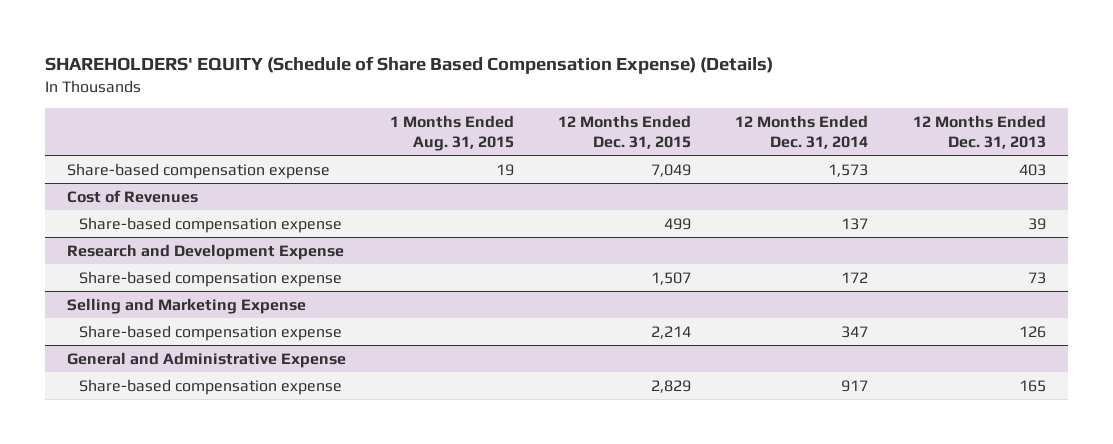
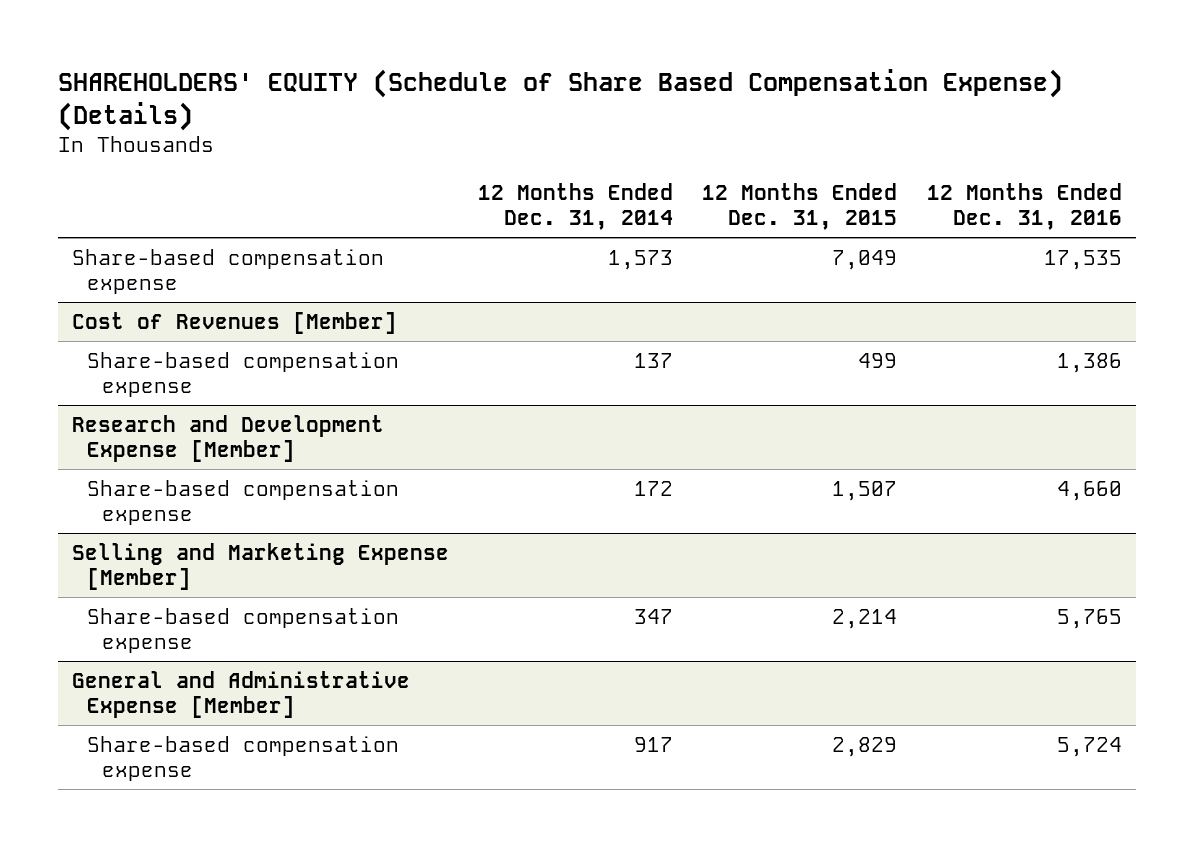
[390,114,515,151] 1 Months Ended Aug. 31, 2015 -> none
[912,114,1046,149] 12 Months Ended Dec. 31, 2013 -> none
none -> [926,183,1122,231] 12 Months Ended Dec. 31, 2016
[67,189,199,203] Cost of Revenues -> [72,312,398,335] Cost of Revenues [Member]
[67,243,345,260] Research and Development Expense -> [72,415,385,462] Research and Development Expense [Member]
[67,297,307,314] Selling and Marketing Expense -> [72,543,450,590] Selling and Marketing Expense [Member]
[67,351,347,368] General and Administrative Expense -> [72,671,411,718] General and Administrative Expense [Member]

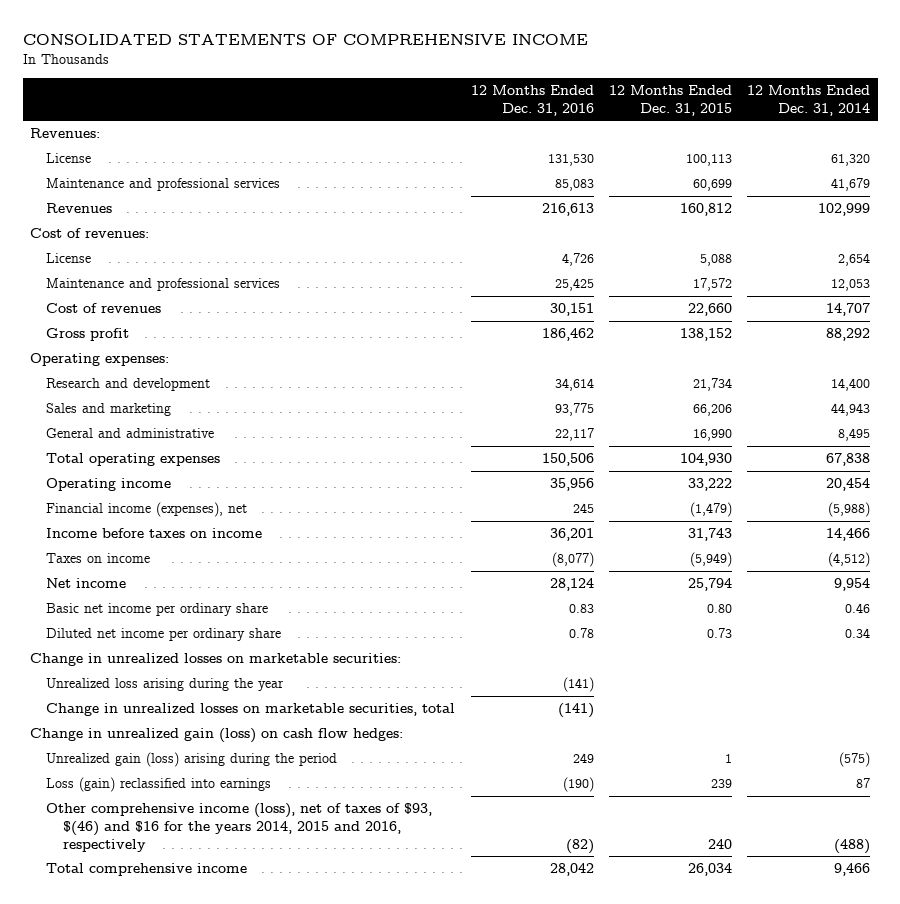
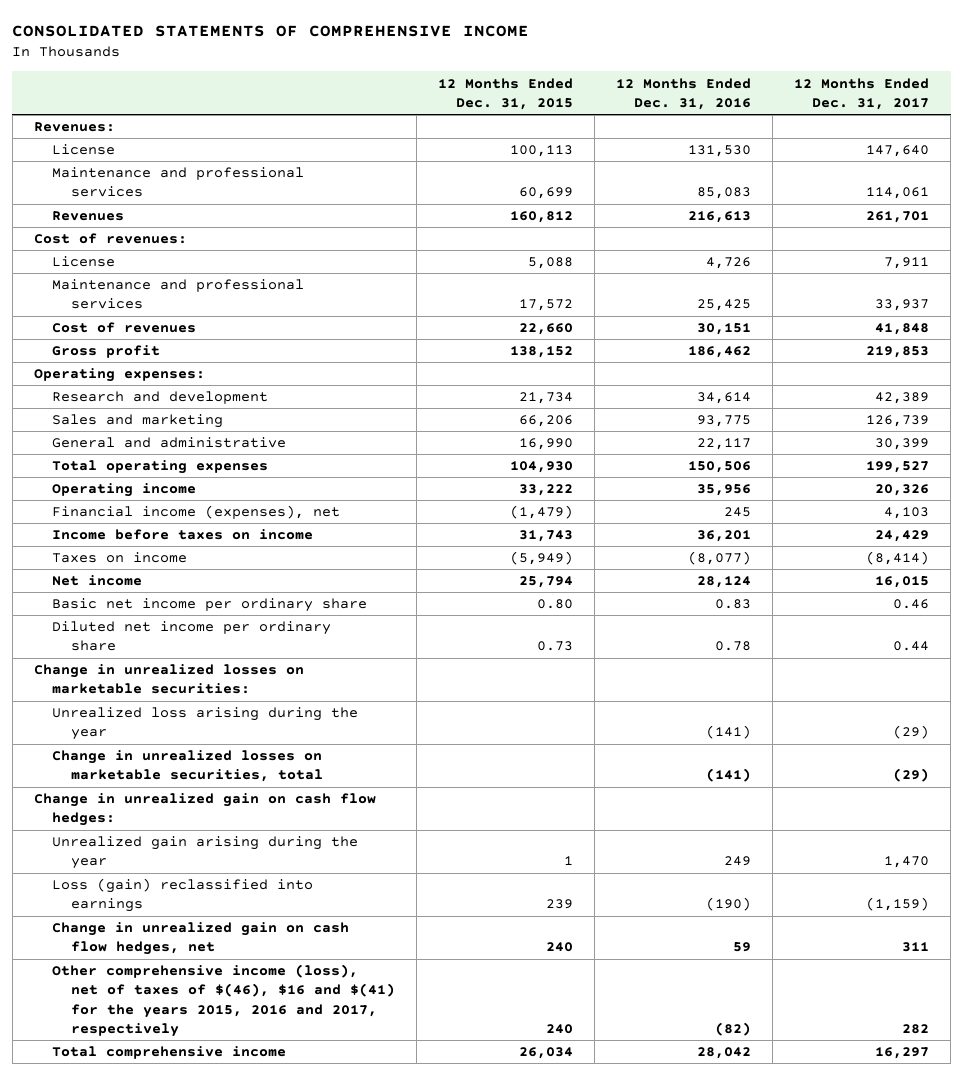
[747,84,871,116] 12 Months Ended Dec. 31, 2014 -> none
none -> [794,77,930,110] 12 Months Ended Dec. 31, 2017
[30,728,404,744] Change in unrealized gain (loss) on cash flow hedges: -> [33,793,376,827] Change in unrealized gain on cash flow hedges:
[46,752,338,768] Unrealized gain (loss) arising during the period -> [52,836,359,870] Unrealized gain arising during the year
none -> [52,922,350,956] Change in unrealized gain on cash flow hedges, net
[46,803,433,852] Other comprehensive income (loss), net of taxes of $93, $(46) and $16 for the years 2014, 2015 and 2016, respectively -> [52,964,395,1037] Other comprehensive income (loss), net of taxes of $(46), $16 and $(41) for the years 2015, 2016 and 2017, respectively

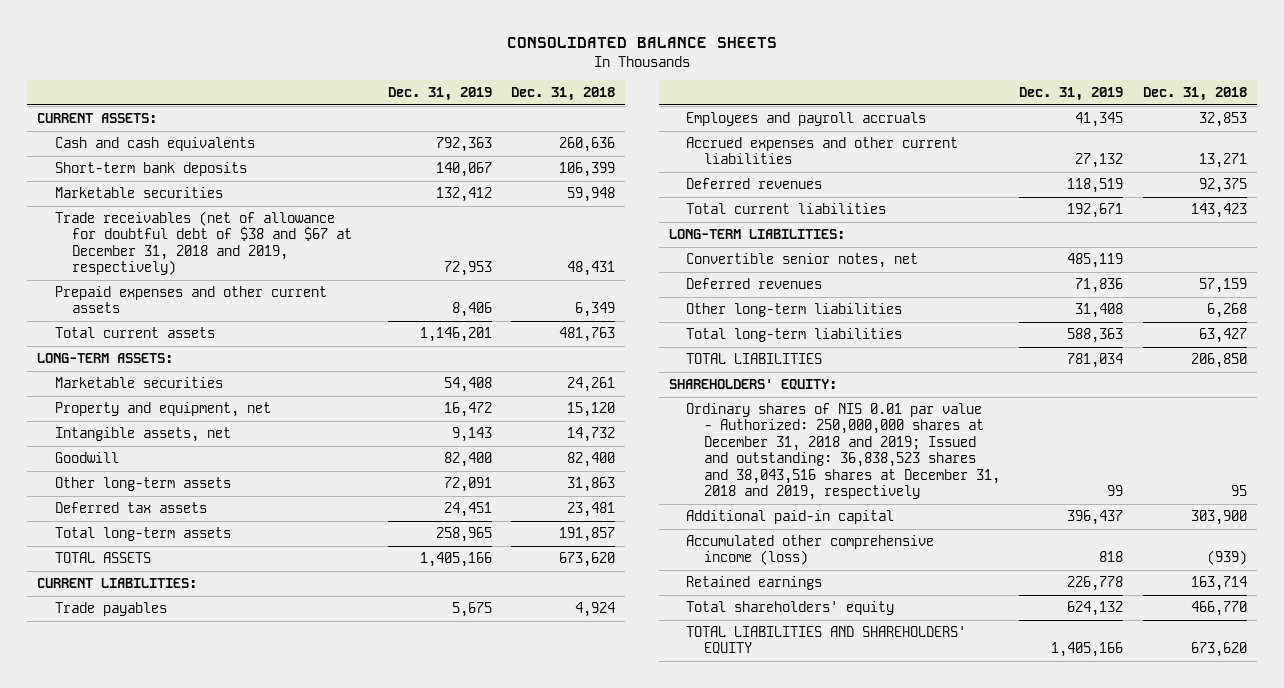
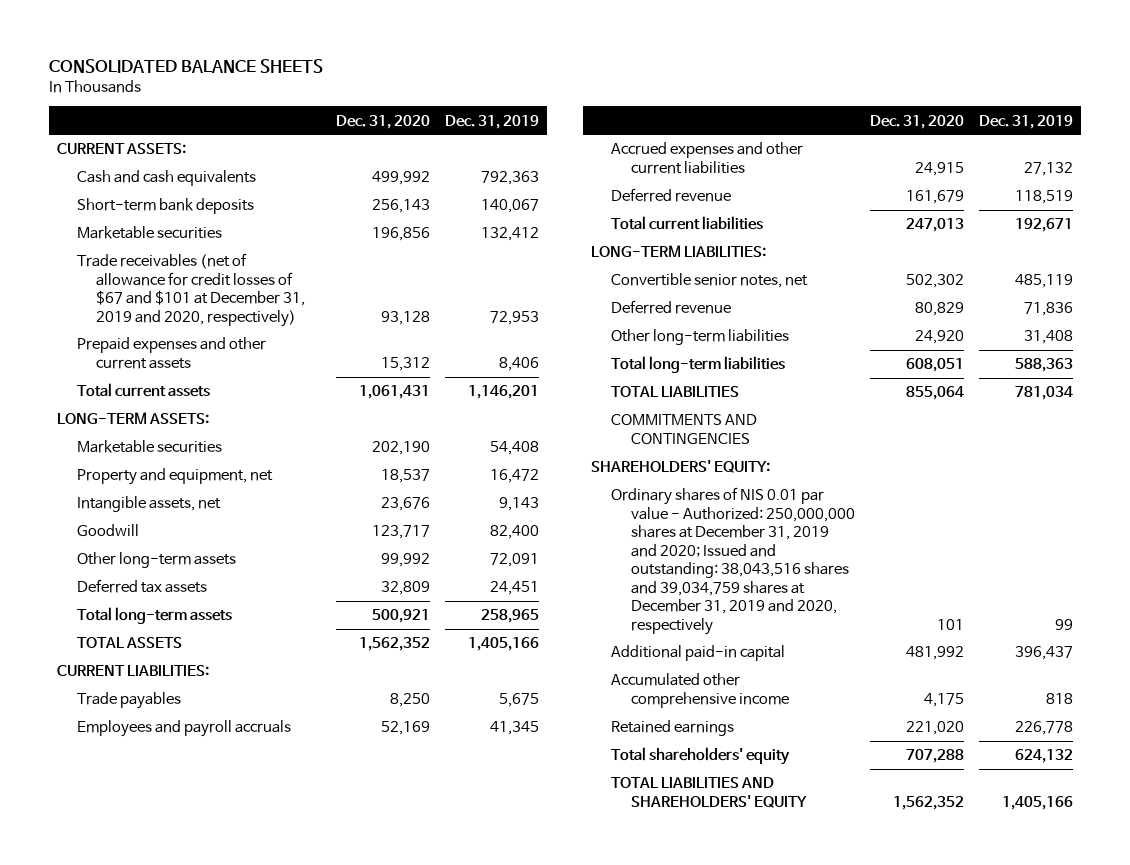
[511,87,616,102] Dec. 31, 2018 -> none
none -> [335,114,430,129] Dec. 31, 2020
[54,211,352,276] Trade receivables (net of allowance for doubtful debt of $38 and $67 at December 31, 2018 and 2019, respectively) -> [76,253,306,327] Trade receivables (net of allowance for credit losses of $67 and $101 at December 31, 2019 and 2020, respectively)
[686,178,823,190] Deferred revenues -> [610,188,731,203] Deferred revenue
[686,278,823,290] Deferred revenues -> [610,300,731,315] Deferred revenue
none -> [610,414,757,445] COMMITMENTS AND CONTINGENCIES
[686,403,1000,501] Ordinary shares of NIS 0.01 par value - Authorized: 250,000,000 shares at December 31, 2018 and 2019; Issued and outstanding: 36,838,523 shares and 38,043,516 shares at December 31, 2018 and 2019, respectively -> [610,487,855,635] Ordinary shares of NIS 0.01 par value - Authorized: 250,000,000 shares at December 31, 2019 and 2020; Issued and outstanding: 38,043,516 shares and 39,034,759 shares at December 31, 2019 and 2020, respectively
[686,535,935,566] Accumulated other comprehensive income (loss) -> [610,673,789,708] Accumulated other comprehensive income

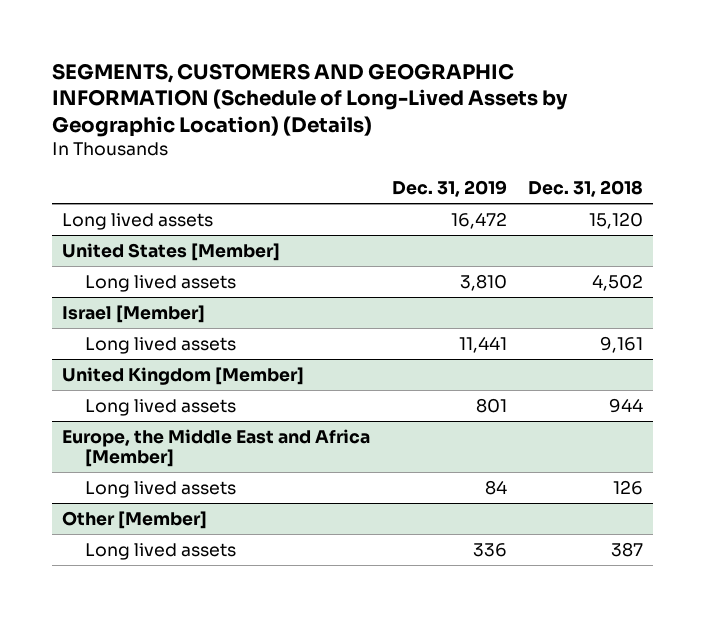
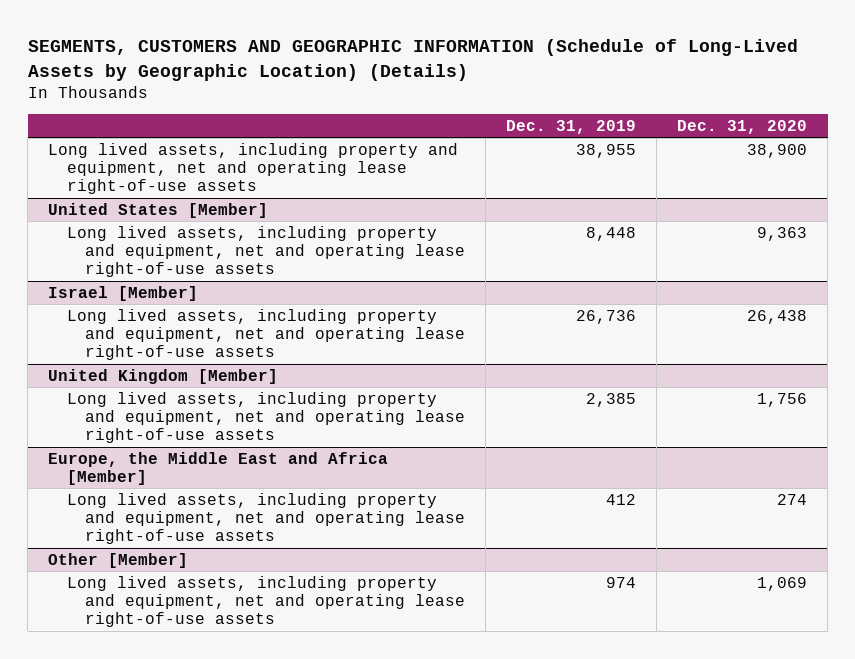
[527,180,643,198] Dec. 31, 2018 -> none
none -> [677,119,808,134] Dec. 31, 2020
[62,212,214,230] Long lived assets -> none
none -> [48,142,459,195] Long lived assets, including property and equipment, net and operating lease right-of-use assets
[84,274,236,292] Long lived assets -> none
none -> [66,225,465,278] Long lived assets, including property and equipment, net and operating lease right-of-use assets
[84,336,236,354] Long lived assets -> none
none -> [66,308,465,361] Long lived assets, including property and equipment, net and operating lease right-of-use assets
[84,398,236,416] Long lived assets -> none
none -> [66,391,465,444] Long lived assets, including property and equipment, net and operating lease right-of-use assets
[84,480,236,498] Long lived assets -> none
none -> [66,492,465,545] Long lived assets, including property and equipment, net and operating lease right-of-use assets
[84,542,236,560] Long lived assets -> none
none -> [66,575,465,628] Long lived assets, including property and equipment, net and operating lease right-of-use assets

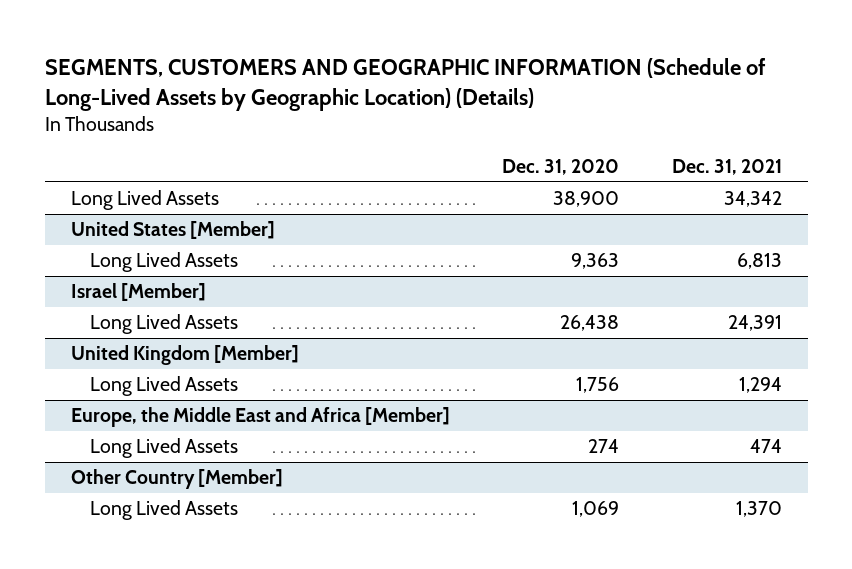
[506,119,637,134] Dec. 31, 2019 -> none
none -> [671,158,782,175] Dec. 31, 2021
[48,142,459,195] Long lived assets, including property and equipment, net and operating lease right-of-use assets -> [70,190,219,211] Long Lived Assets
[66,225,465,278] Long lived assets, including property and equipment, net and operating lease right-of-use assets -> [89,252,238,273] Long Lived Assets
[66,308,465,361] Long lived assets, including property and equipment, net and operating lease right-of-use assets -> [89,314,238,335] Long Lived Assets
[66,391,465,444] Long lived assets, including property and equipment, net and operating lease right-of-use assets -> [89,376,238,397] Long Lived Assets
[66,492,465,545] Long lived assets, including property and equipment, net and operating lease right-of-use assets -> [89,438,238,459] Long Lived Assets
[48,552,189,568] Other [Member] -> [70,469,283,490] Other Country [Member]
[66,575,465,628] Long lived assets, including property and equipment, net and operating lease right-of-use assets -> [89,500,238,521] Long Lived Assets

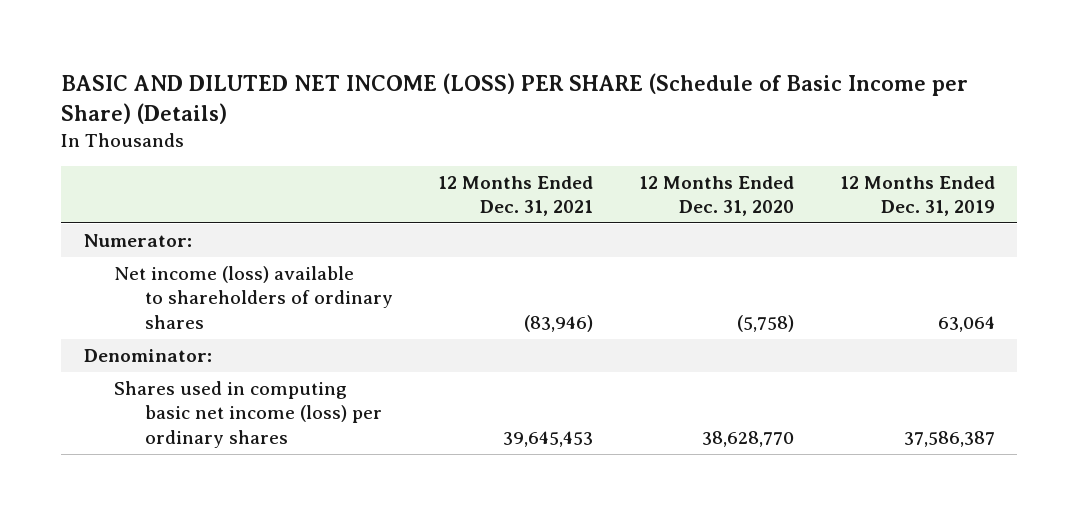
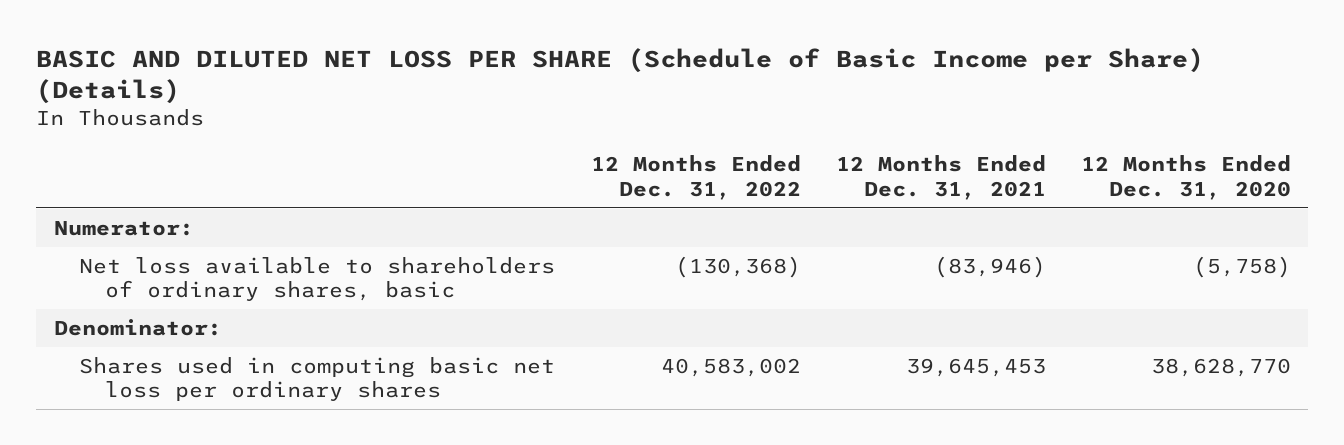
[61,72,969,124] BASIC AND DILUTED NET INCOME (LOSS) PER SHARE (Schedule of Basic Income per Share) (Details) -> [36,48,1205,105] BASIC AND DILUTED NET LOSS PER SHARE (Schedule of Basic Income per Share) (Details)
[839,175,995,217] 12 Months Ended Dec. 31, 2019 -> none
none -> [590,155,801,200] 12 Months Ended Dec. 31, 2022
[114,265,393,329] Net income (loss) available to shareholders of ordinary shares -> [79,257,556,302] Net loss available to shareholders of ordinary shares, basic
[114,380,382,448] Shares used in computing basic net income (loss) per ordinary shares -> [79,357,556,402] Shares used in computing basic net loss per ordinary shares

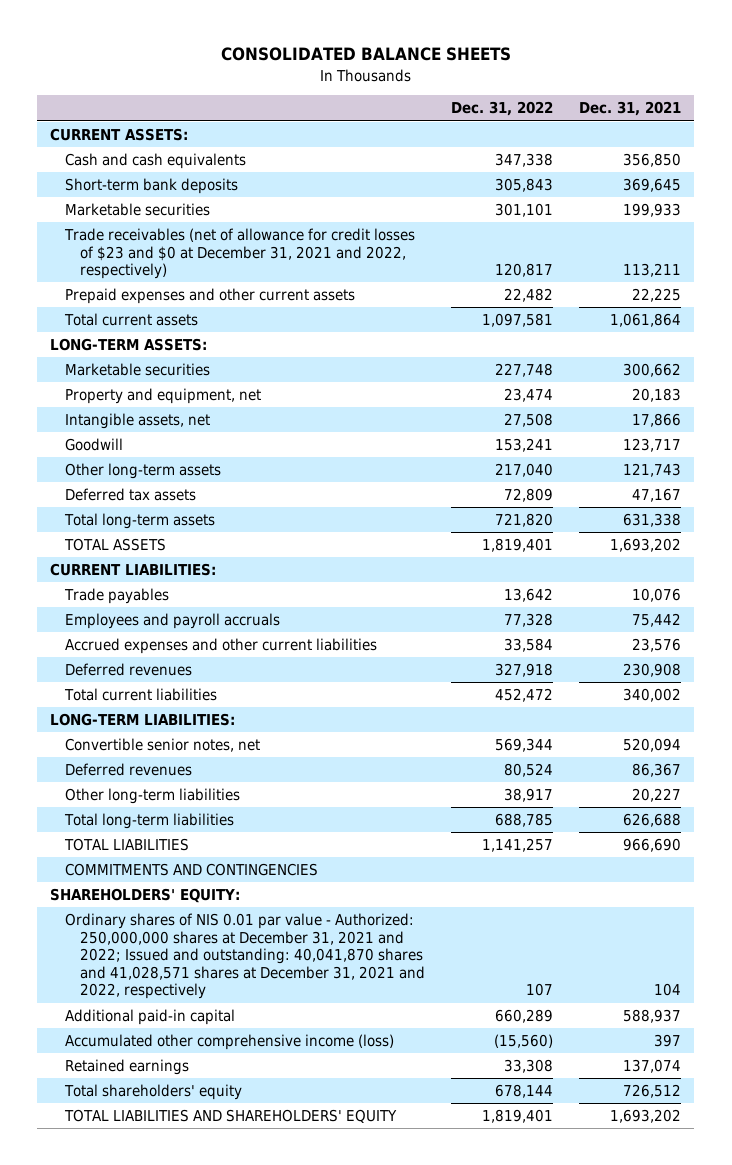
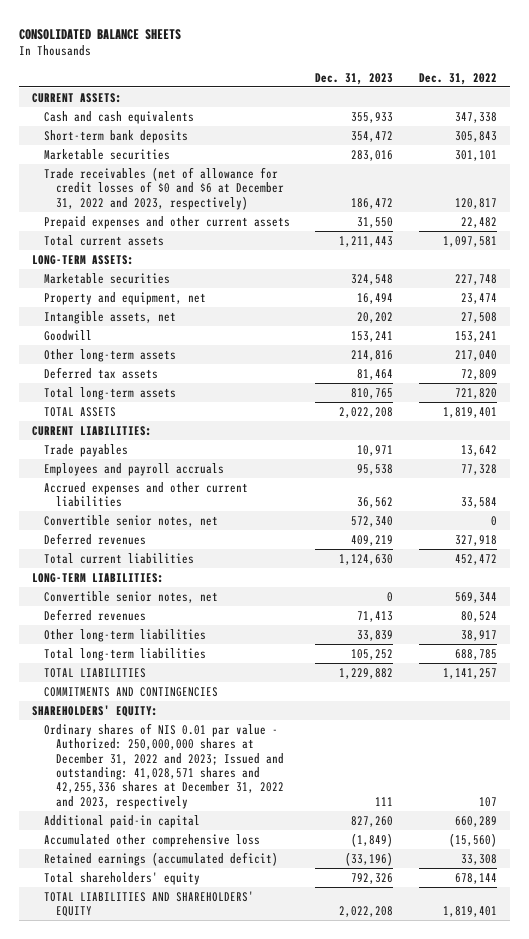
[579,101,682,117] Dec. 31, 2021 -> none
none -> [315,72,394,85] Dec. 31, 2023
[63,228,415,280] Trade receivables (net of allowance for credit losses of $23 and $0 at December 31, 2021 and 2022, respectively) -> [43,166,284,210] Trade receivables (net of allowance for credit losses of $0 and $6 at December 31, 2022 and 2023, respectively)
none -> [43,514,218,527] Convertible senior notes, net
[64,913,425,1000] Ordinary shares of NIS 0.01 par value - Authorized: 250,000,000 shares at December 31, 2021 and 2022; Issued and outstanding: 40,041,870 shares and 41,028,571 shares at December 31, 2021 and 2022, respectively -> [43,722,284,809] Ordinary shares of NIS 0.01 par value - Authorized: 250,000,000 shares at December 31, 2022 and 2023; Issued and outstanding: 41,028,571 shares and 42,255,336 shares at December 31, 2022 and 2023, respectively
[64,1034,394,1051] Accumulated other comprehensive income (loss) -> [43,833,260,847] Accumulated other comprehensive loss
[64,1059,189,1076] Retained earnings -> [43,851,278,866] Retained earnings (accumulated deficit)

